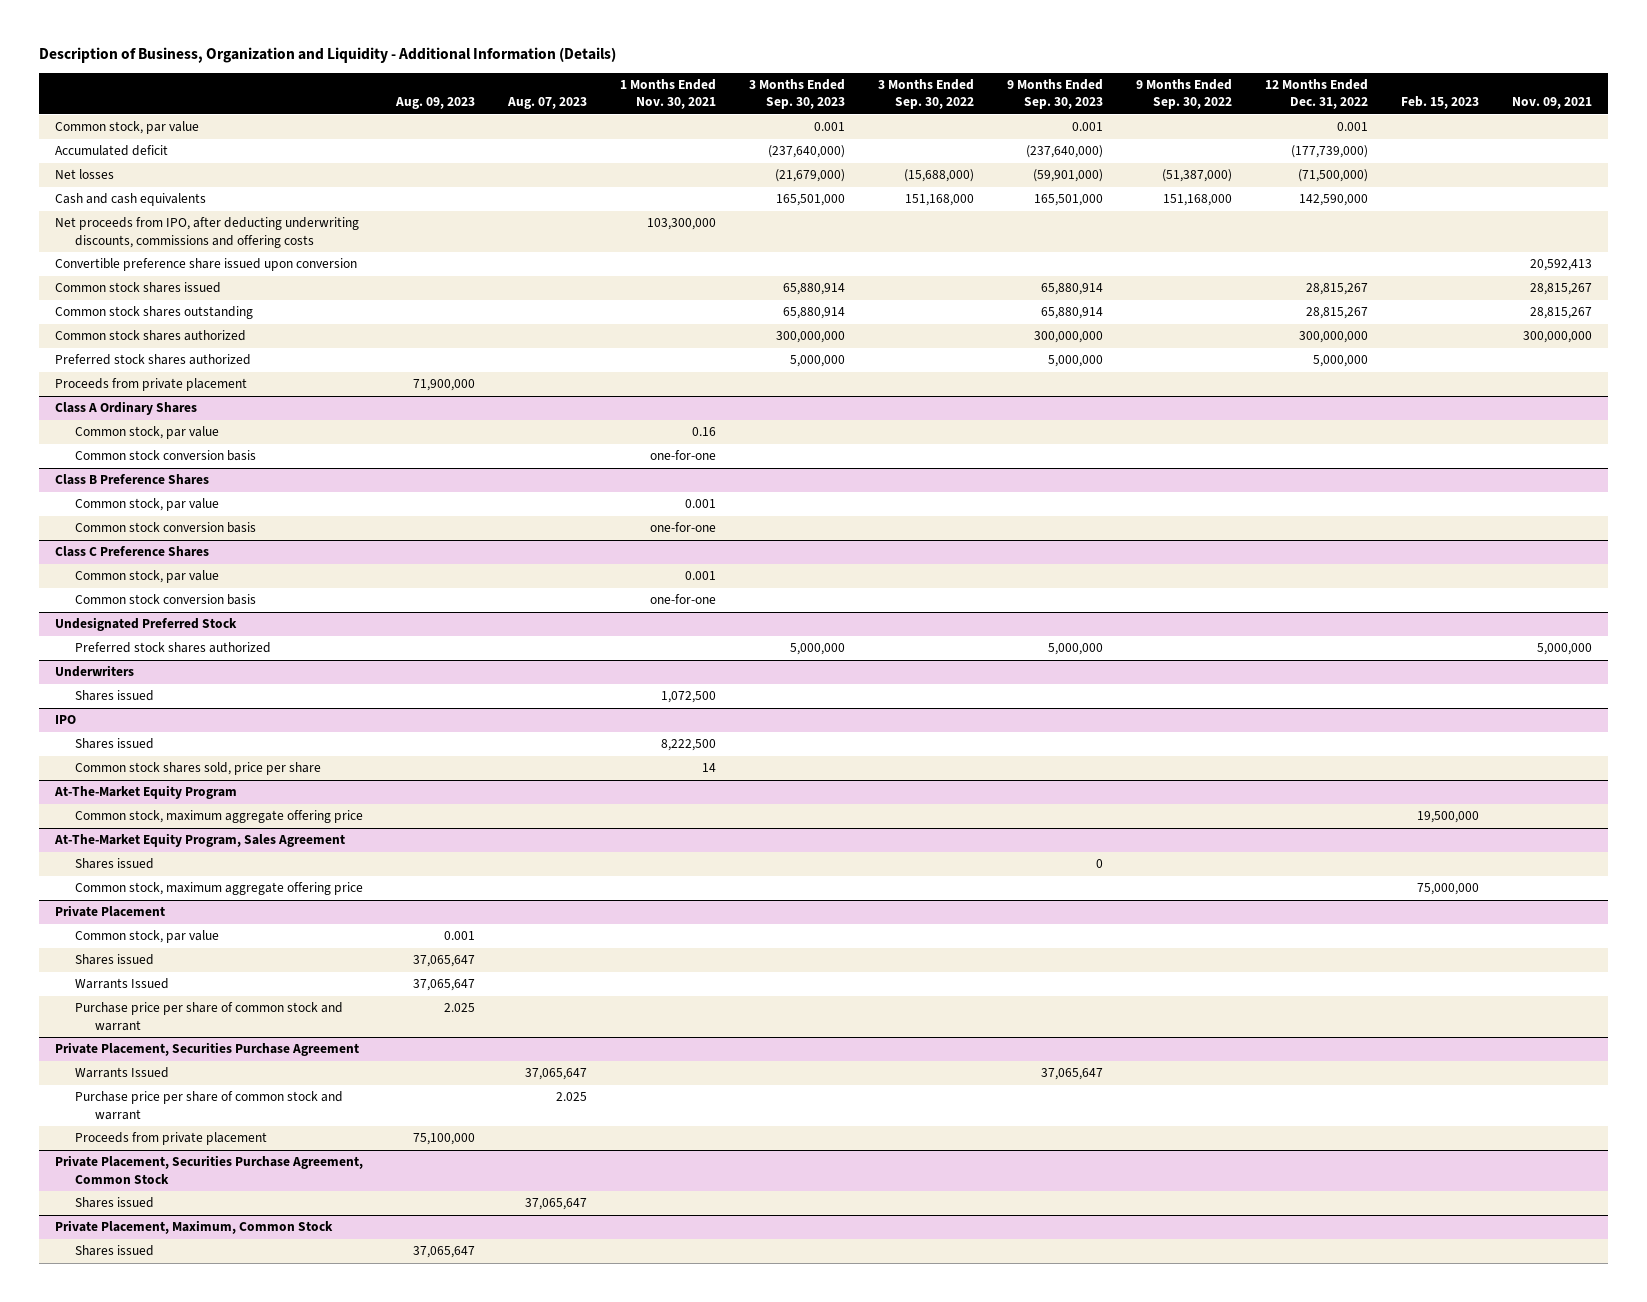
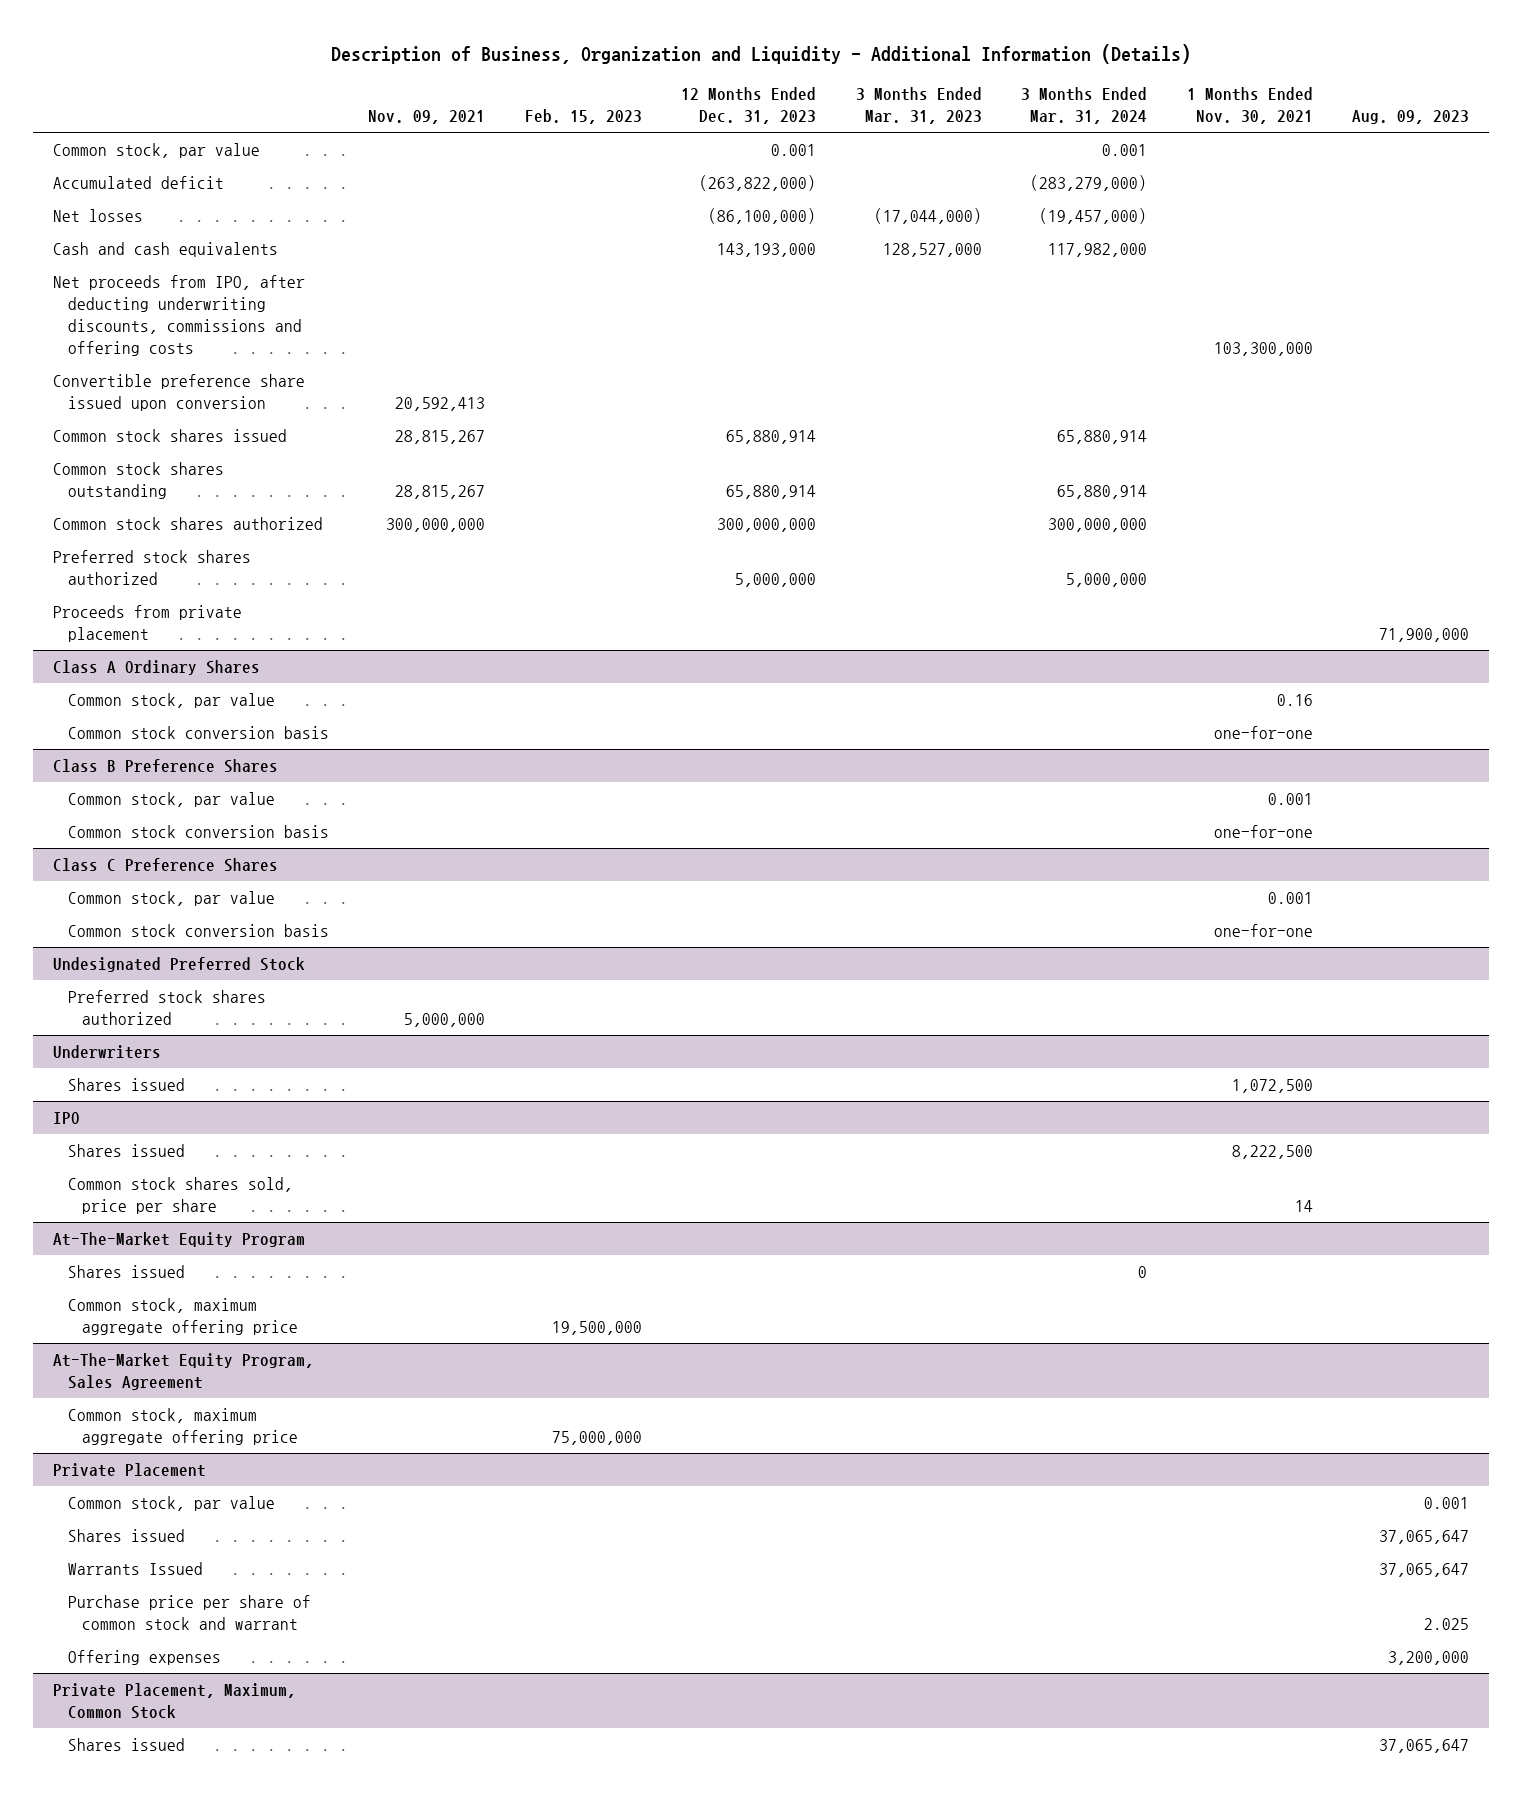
[507,97,588,110] Aug. 07, 2023 -> none
[749,79,846,110] 3 Months Ended Sep. 30, 2023 -> none
[878,79,975,110] 3 Months Ended Sep. 30, 2022 -> none
[1006,79,1103,110] 9 Months Ended Sep. 30, 2023 -> none
[1135,79,1232,110] 9 Months Ended Sep. 30, 2022 -> none
[1264,79,1368,110] 12 Months Ended Dec. 31, 2022 -> none
none -> [681,86,817,124] 12 Months Ended Dec. 31, 2023
none -> [855,86,982,124] 3 Months Ended Mar. 31, 2023
none -> [1021,86,1148,124] 3 Months Ended Mar. 31, 2024
none -> [67,1265,185,1279] Shares issued
[75,858,155,870] Shares issued -> none
[55,1042,360,1057] Private Placement, Securities Purchase Agreement -> none
[75,1067,170,1079] Warrants Issued -> none
[75,1091,344,1120] Purchase price per share of common stock and warrant -> none
[75,1132,268,1146] Proceeds from private placement -> none
[55,1155,364,1184] Private Placement, Securities Purchase Agreement, Common Stock -> none
[75,1197,155,1209] Shares issued -> none
none -> [67,1650,221,1666] Offering expenses

